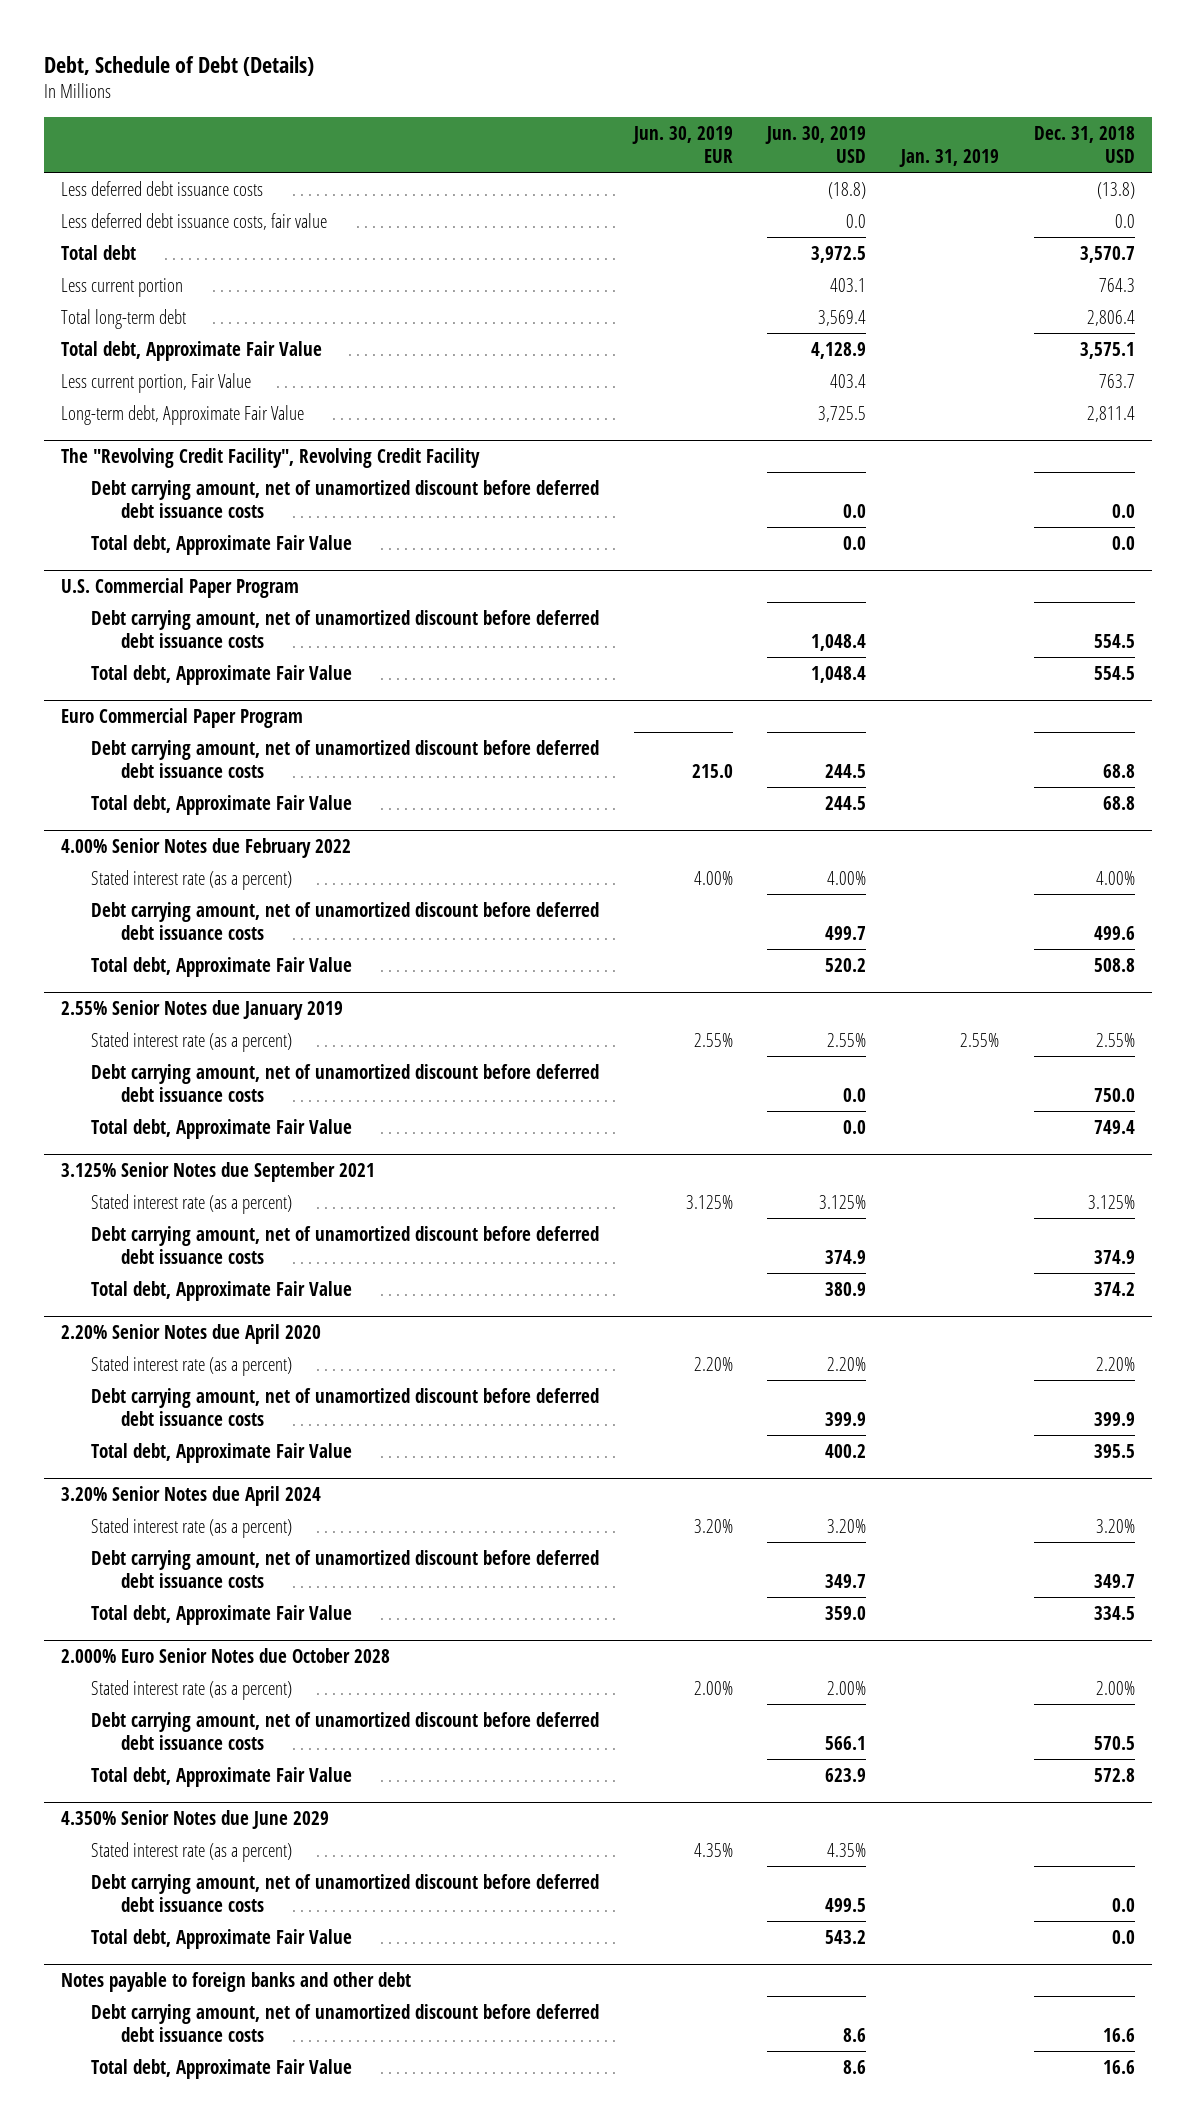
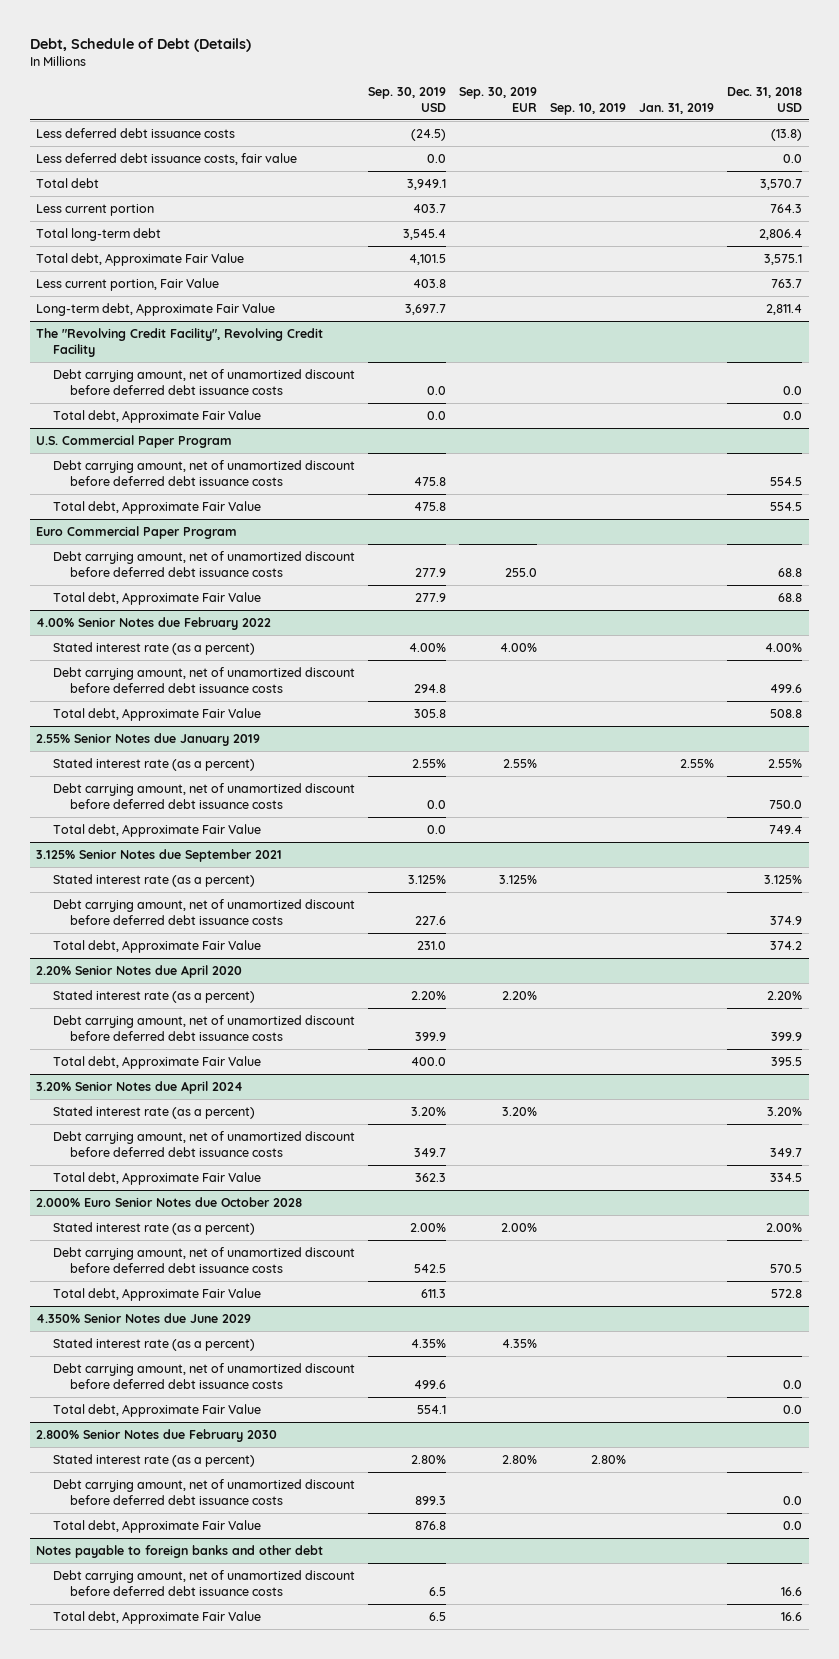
[631,125,733,163] Jun. 30, 2019 EUR -> none
[765,125,867,163] Jun. 30, 2019 USD -> none
none -> [368,86,447,112] Sep. 30, 2019 USD
none -> [459,86,538,112] Sep. 30, 2019 EUR
none -> [550,102,627,115] Sep. 10, 2019
none -> [36,1429,278,1443] 2.800% Senior Notes due February 2030
none -> [53,1454,256,1468] Stated interest rate (as a percent)
none -> [53,1479,356,1505] Debt carrying amount, net of unamortized discount before deferred debt issuance costs
none -> [53,1520,262,1534] Total debt, Approximate Fair Value

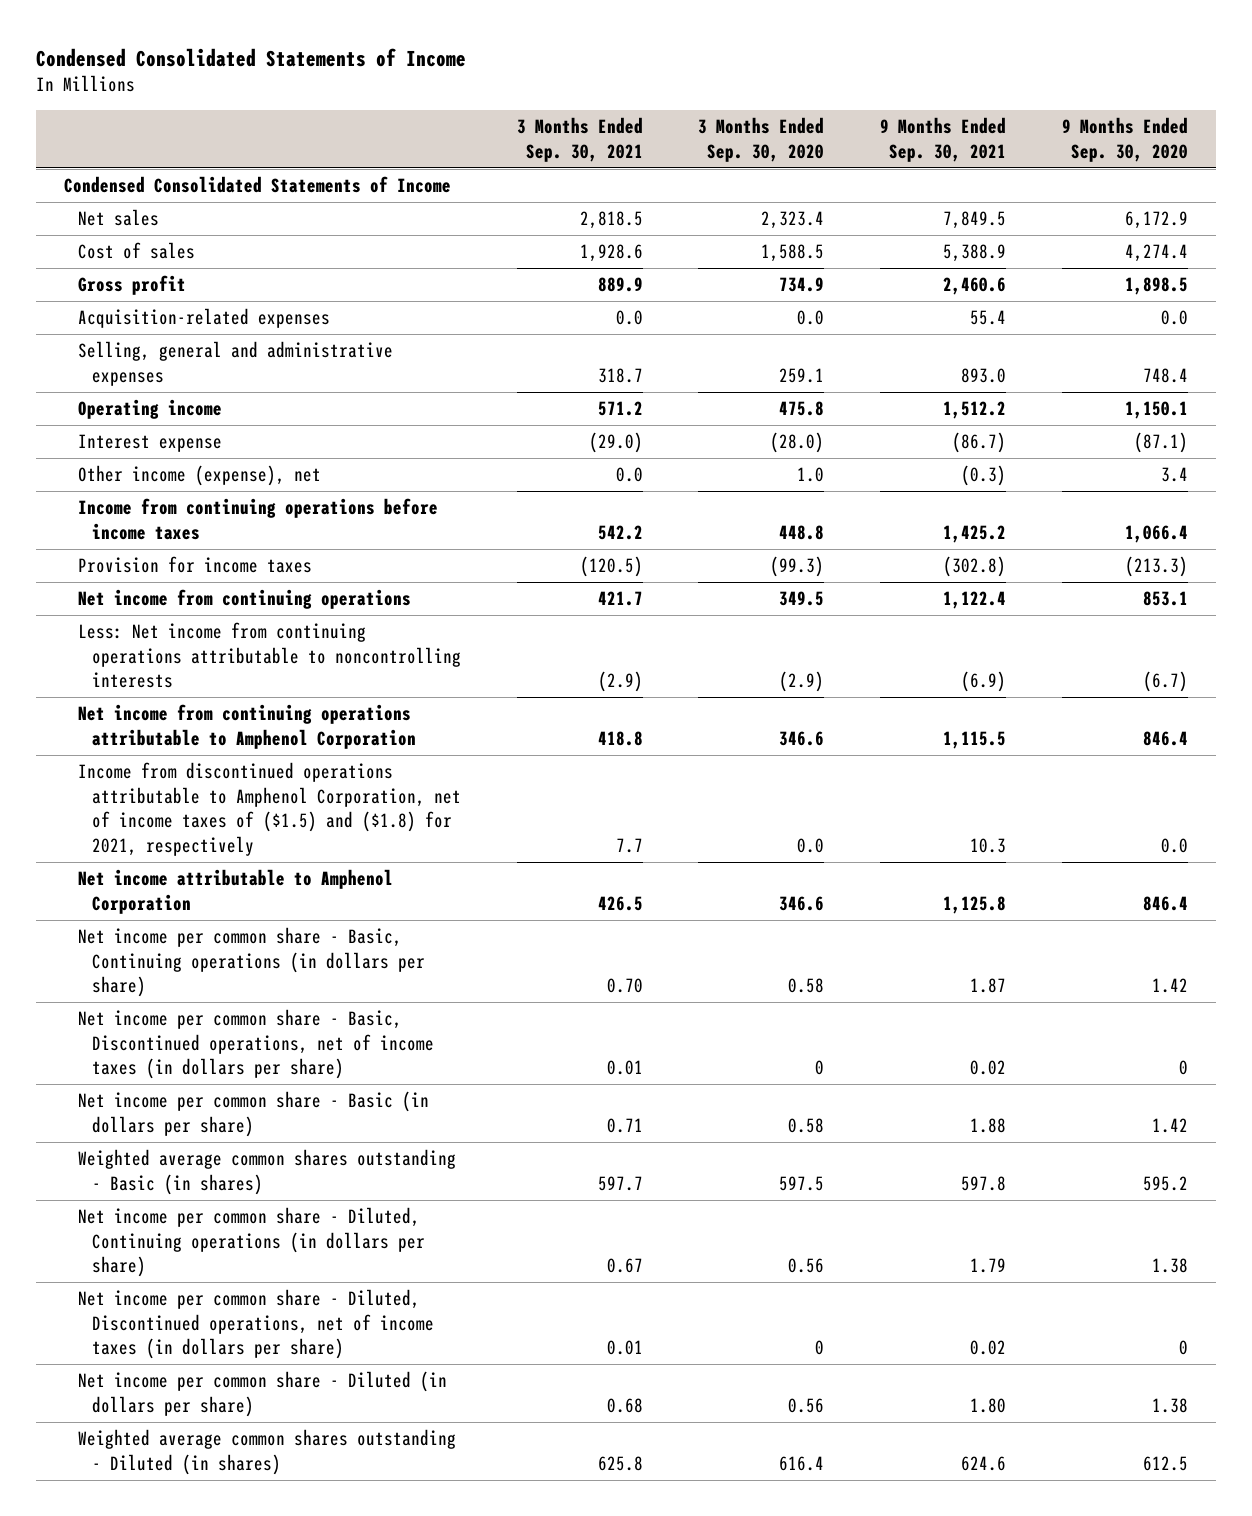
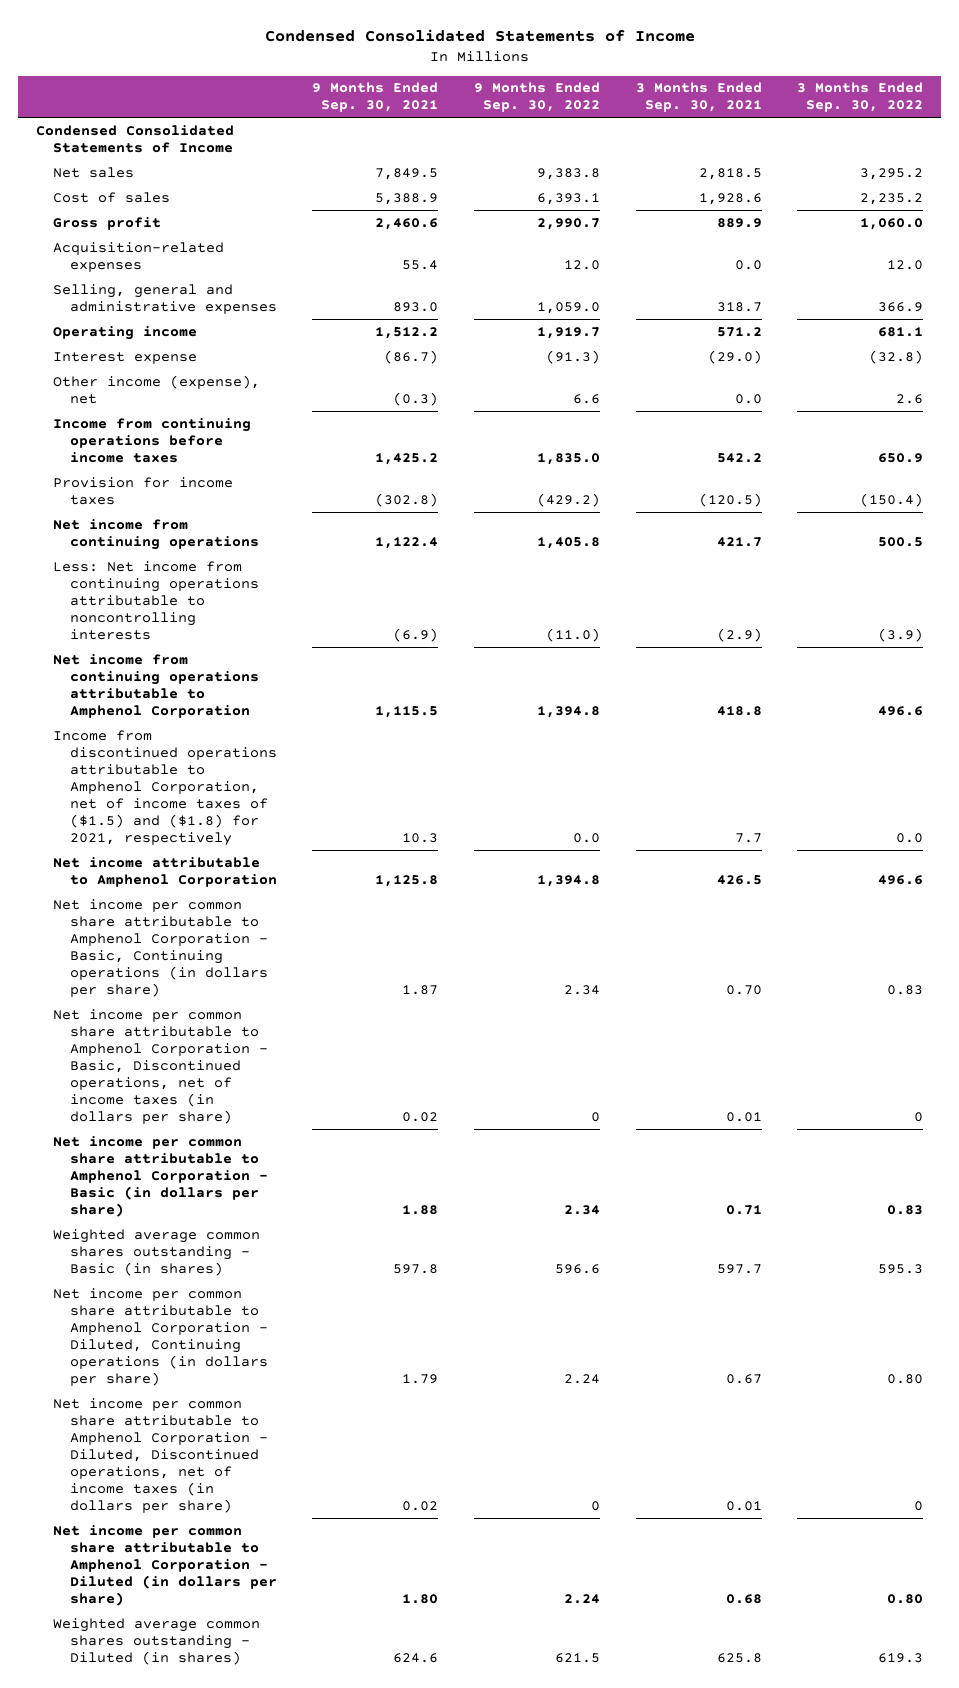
[698,117,825,162] 3 Months Ended Sep. 30, 2020 -> none
[1061,117,1188,162] 9 Months Ended Sep. 30, 2020 -> none
none -> [474,82,601,113] 9 Months Ended Sep. 30, 2022
none -> [797,82,924,113] 3 Months Ended Sep. 30, 2022
[78,927,425,998] Net income per common share - Basic, Continuing operations (in dollars per share) -> [52,898,268,997] Net income per common share attributable to Amphenol Corporation - Basic, Continuing operations (in dollars per share)
[78,1009,434,1080] Net income per common share - Basic, Discontinued operations, net of income taxes (in dollars per share) -> [52,1008,268,1124] Net income per common share attributable to Amphenol Corporation - Basic, Discontinued operations, net of income taxes (in dollars per share)
[78,1091,430,1137] Net income per common share - Basic (in dollars per share) -> [52,1135,268,1217] Net income per common share attributable to Amphenol Corporation - Basic (in dollars per share)
[78,1207,425,1278] Net income per common share - Diluted, Continuing operations (in dollars per share) -> [52,1287,268,1386] Net income per common share attributable to Amphenol Corporation - Diluted, Continuing operations (in dollars per share)
[78,1289,434,1360] Net income per common share - Diluted, Discontinued operations, net of income taxes (in dollars per share) -> [52,1397,268,1513] Net income per common share attributable to Amphenol Corporation - Diluted, Discontinued operations, net of income taxes (in dollars per share)
[78,1371,448,1417] Net income per common share - Diluted (in dollars per share) -> [52,1524,277,1606] Net income per common share attributable to Amphenol Corporation - Diluted (in dollars per share)

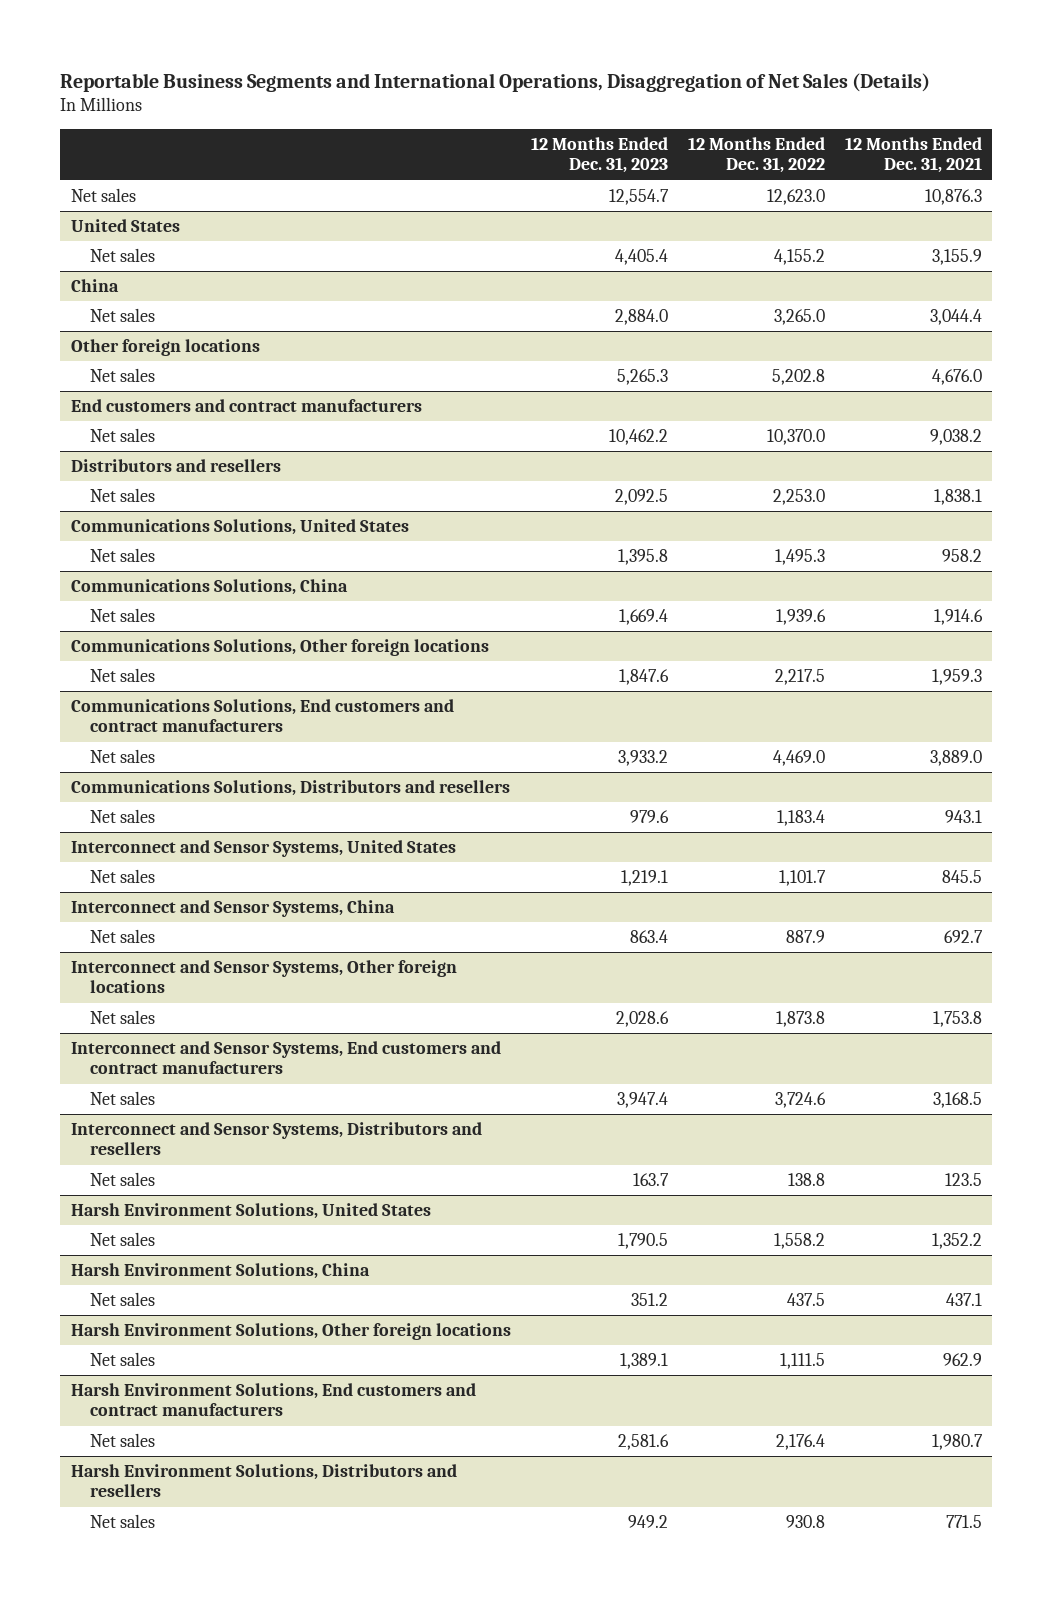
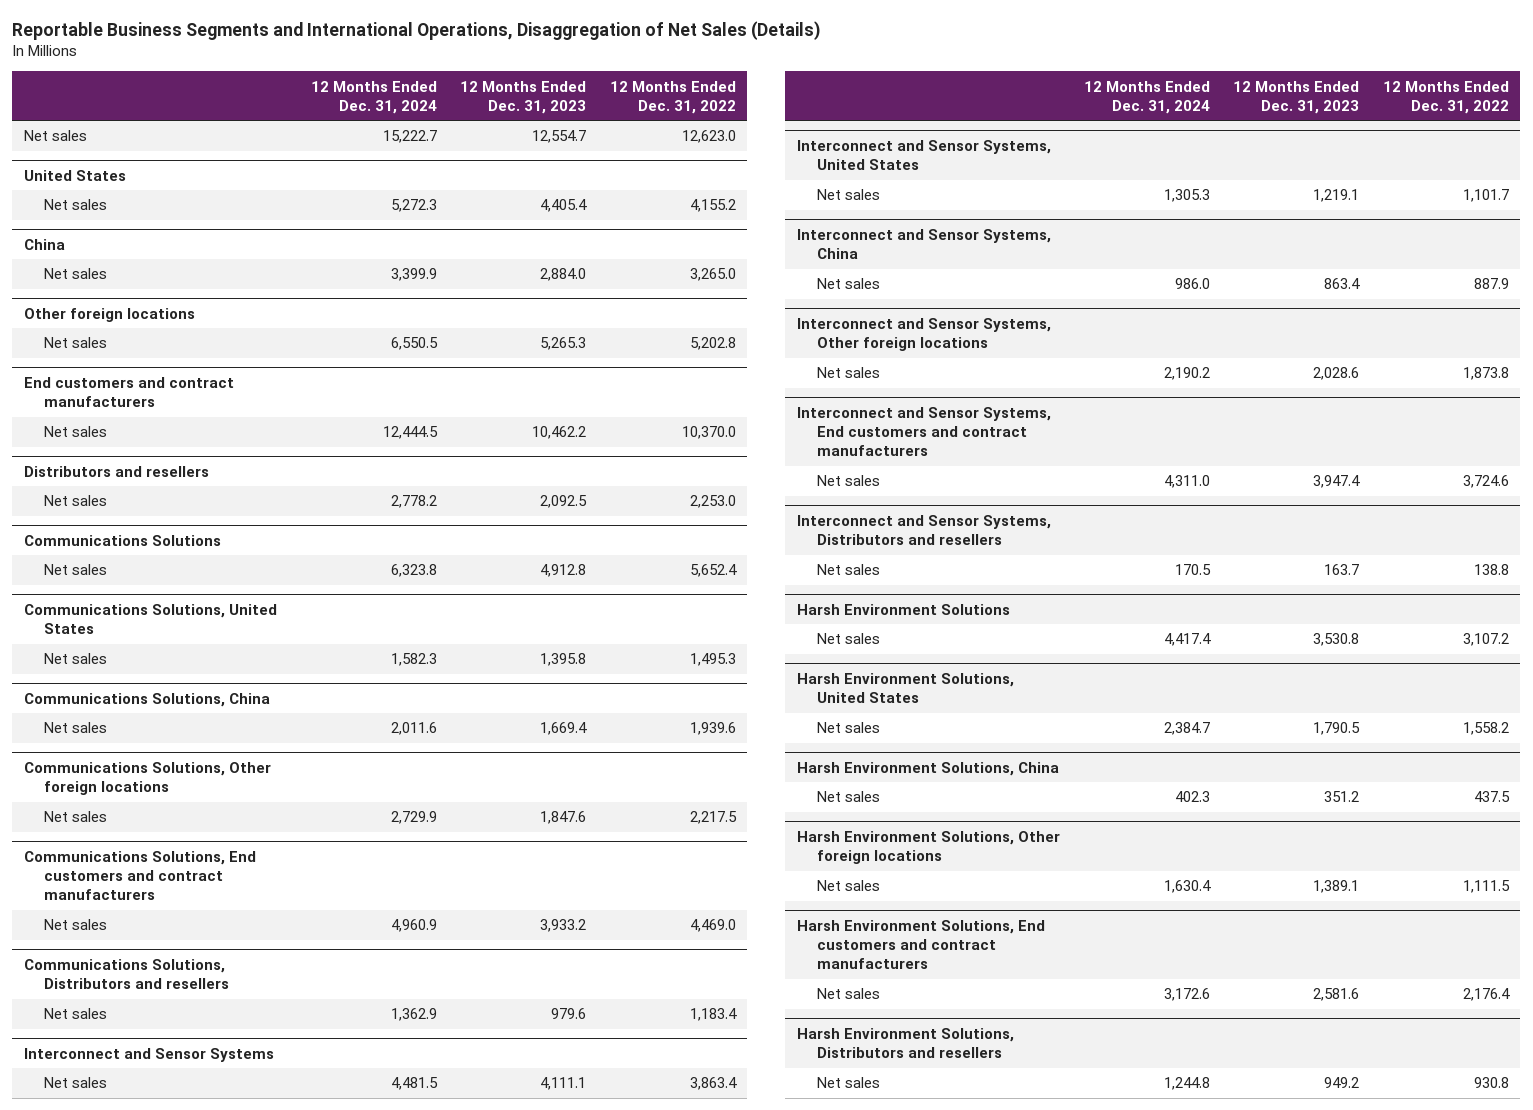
[844,137,982,174] 12 Months Ended Dec. 31, 2021 -> none
none -> [310,80,437,114] 12 Months Ended Dec. 31, 2024
none -> [24,534,222,546] Communications Solutions
none -> [44,564,108,576] Net sales
none -> [24,1047,275,1062] Interconnect and Sensor Systems
none -> [44,1077,108,1089] Net sales
none -> [797,603,1011,615] Harsh Environment Solutions
none -> [817,633,881,645] Net sales

